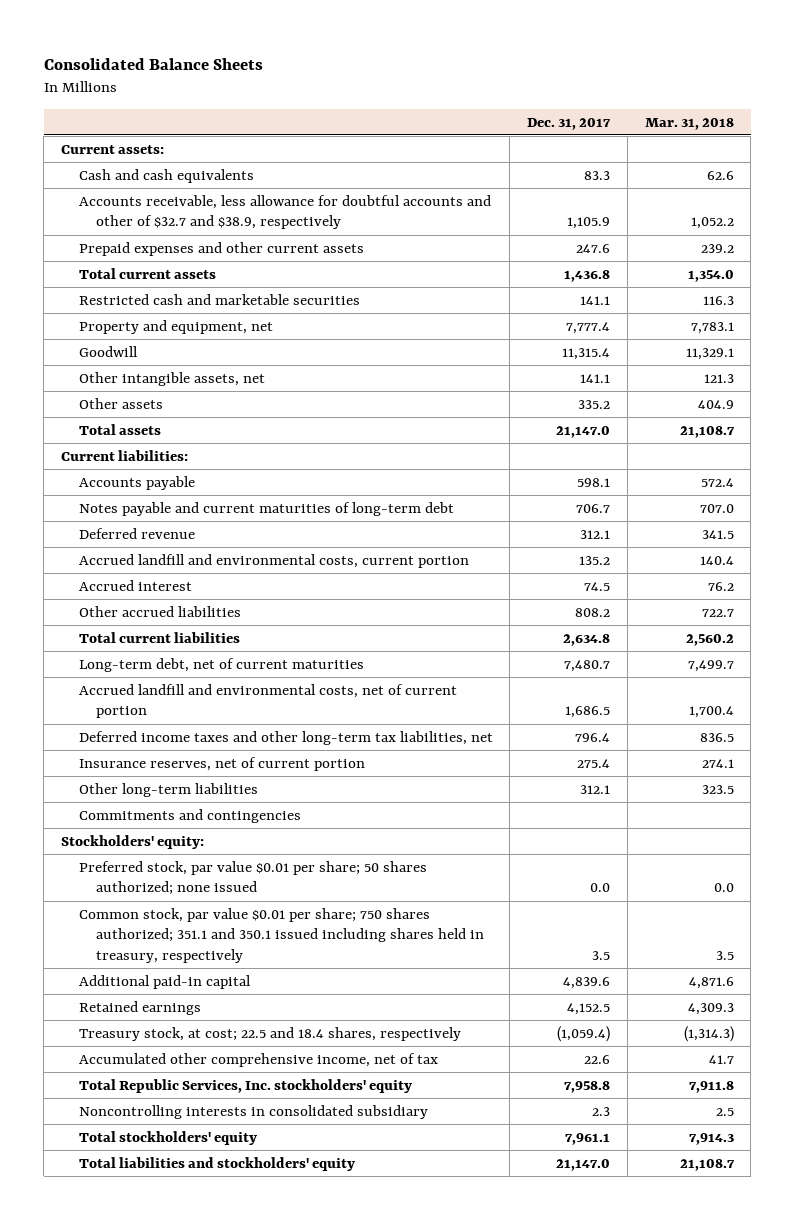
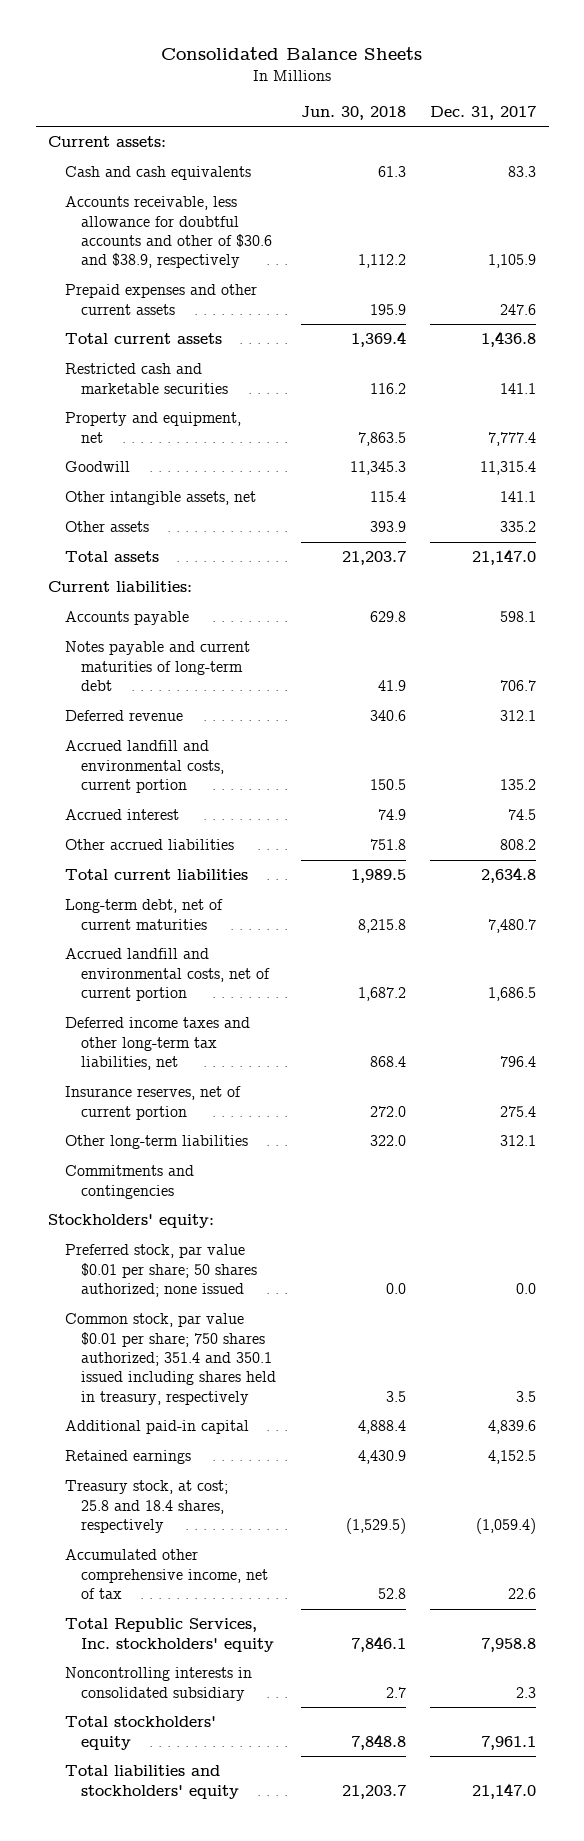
[644,117,734,130] Mar. 31, 2018 -> none
none -> [300,105,406,120] Jun. 30, 2018
[78,194,491,230] Accounts receivable, less allowance for doubtful accounts and other of $32.7 and $38.9, respectively -> [64,196,273,269] Accounts receivable, less allowance for doubtful accounts and other of $30.6 and $38.9, respectively
[78,907,485,964] Common stock, par value $0.01 per share; 750 shares authorized; 351.1 and 350.1 issued including shares held in treasury, respectively -> [64,1313,277,1405] Common stock, par value $0.01 per share; 750 shares authorized; 351.4 and 350.1 issued including shares held in treasury, respectively
[78,1026,461,1041] Treasury stock, at cost; 22.5 and 18.4 shares, respectively -> [64,1480,228,1534] Treasury stock, at cost; 25.8 and 18.4 shares, respectively

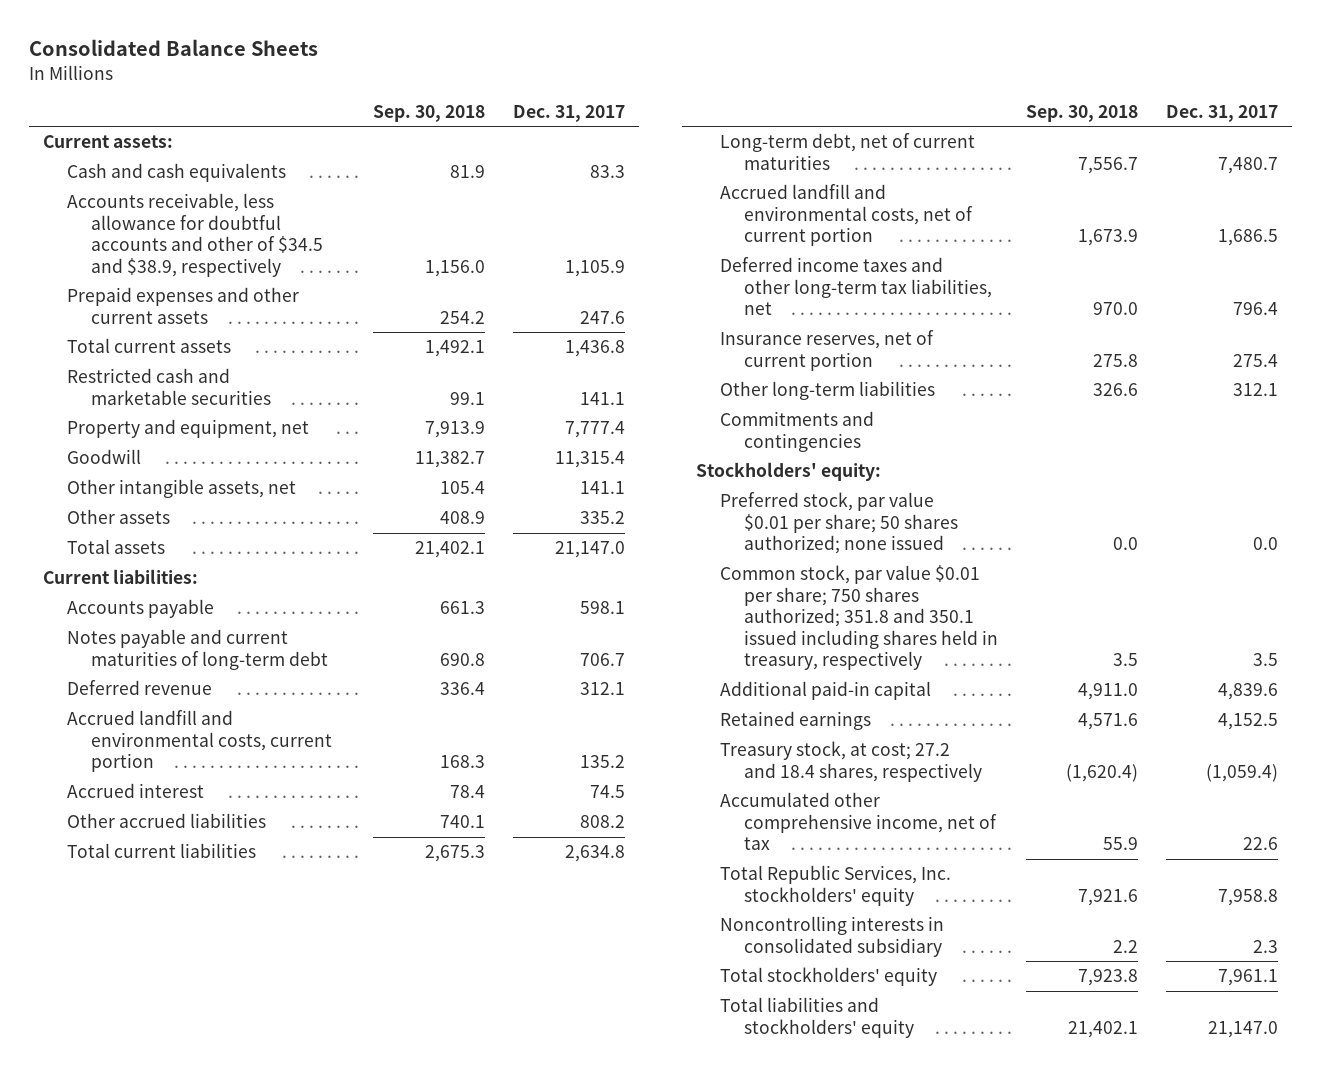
[300,105,406,120] Jun. 30, 2018 -> none
none -> [373,104,486,122] Sep. 30, 2018
[64,196,273,269] Accounts receivable, less allowance for doubtful accounts and other of $30.6 and $38.9, respectively -> [67,193,324,277] Accounts receivable, less allowance for doubtful accounts and other of $34.5 and $38.9, respectively
[64,1313,277,1405] Common stock, par value $0.01 per share; 750 shares authorized; 351.4 and 350.1 issued including shares held in treasury, respectively -> [719,565,998,671] Common stock, par value $0.01 per share; 750 shares authorized; 351.8 and 350.1 issued including shares held in treasury, respectively
[64,1480,228,1534] Treasury stock, at cost; 25.8 and 18.4 shares, respectively -> [719,741,982,782] Treasury stock, at cost; 27.2 and 18.4 shares, respectively

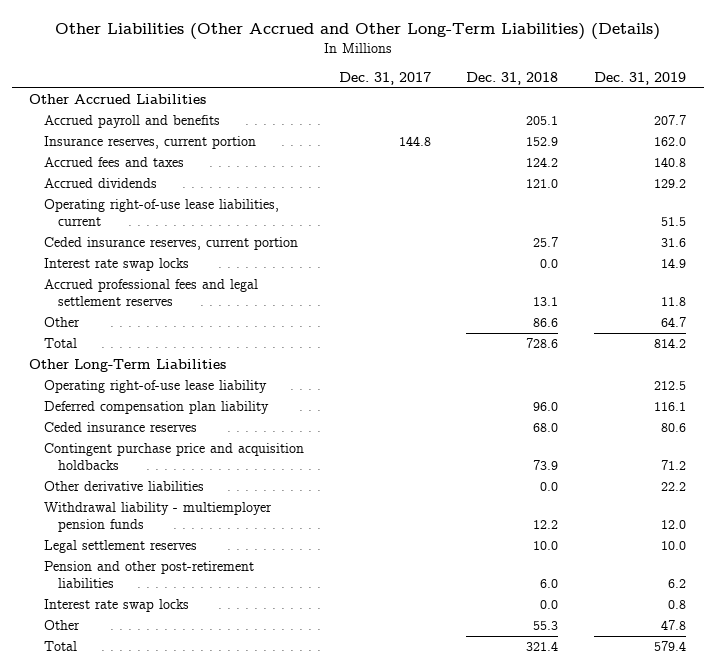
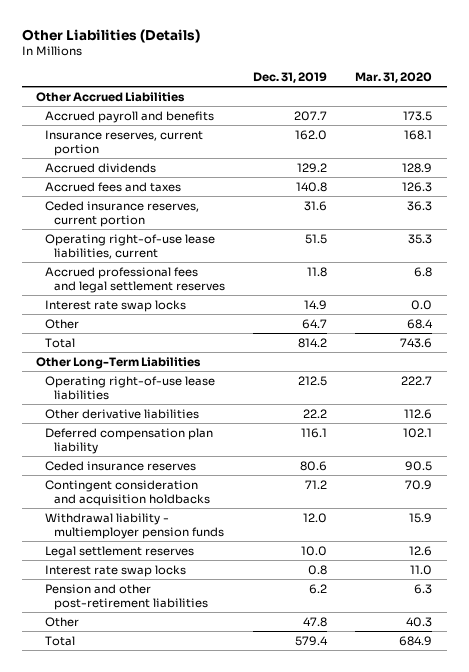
[54,22,660,40] Other Liabilities (Other Accrued and Other Long-Term Liabilities) (Details) -> [21,28,200,43] Other Liabilities (Details)
[339,71,432,85] Dec. 31, 2017 -> none
[466,71,559,85] Dec. 31, 2018 -> none
none -> [355,71,433,83] Mar. 31, 2020
[43,157,184,168] Accrued fees and taxes -> [44,181,181,192] Accrued fees and taxes
[43,199,279,227] Operating right-of-use lease liabilities, current -> [44,233,215,259] Operating right-of-use lease liabilities, current
[43,258,189,272] Interest rate swap locks -> [44,299,186,312] Interest rate swap locks
[43,380,267,394] Operating right-of-use lease liability -> [44,375,215,400] Operating right-of-use lease liabilities
[43,481,204,492] Other derivative liabilities -> [44,408,199,419] Other derivative liabilities
[43,443,304,471] Contingent purchase price and acquisition holdbacks -> [44,479,210,506] Contingent consideration and acquisition holdbacks
[43,561,254,589] Pension and other post-retirement liabilities -> [44,583,208,610] Pension and other post-retirement liabilities

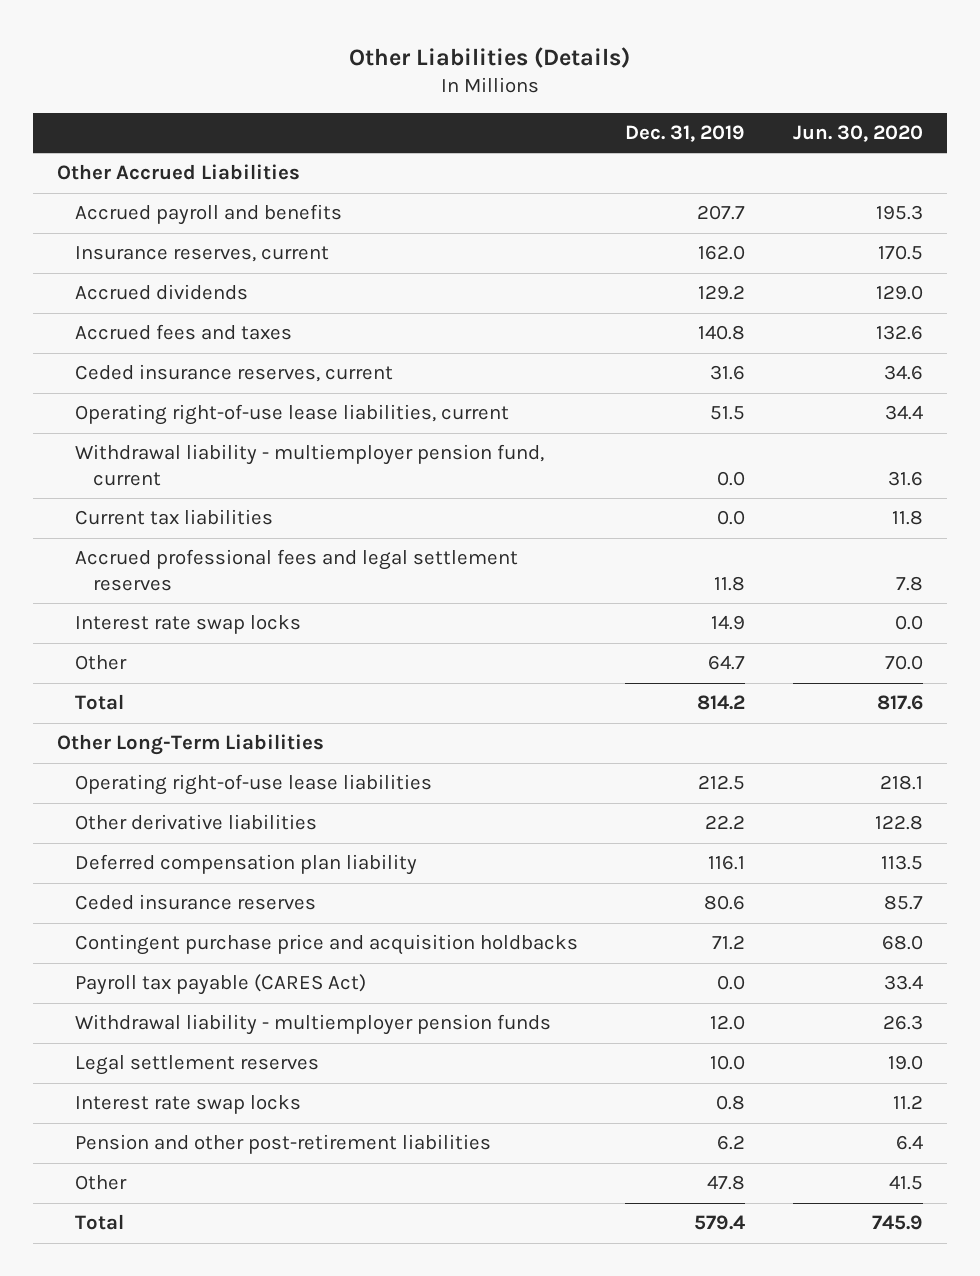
[355,71,433,83] Mar. 31, 2020 -> none
none -> [792,125,923,143] Jun. 30, 2020
[44,129,203,156] Insurance reserves, current portion -> [75,246,330,263] Insurance reserves, current
[44,200,199,227] Ceded insurance reserves, current portion -> [75,364,394,383] Ceded insurance reserves, current
none -> [75,444,545,486] Withdrawal liability - multiemployer pension fund, current
none -> [75,509,274,526] Current tax liabilities
[44,479,210,506] Contingent consideration and acquisition holdbacks -> [75,934,579,956] Contingent purchase price and acquisition holdbacks
none -> [75,974,367,996] Payroll tax payable (CARES Act)

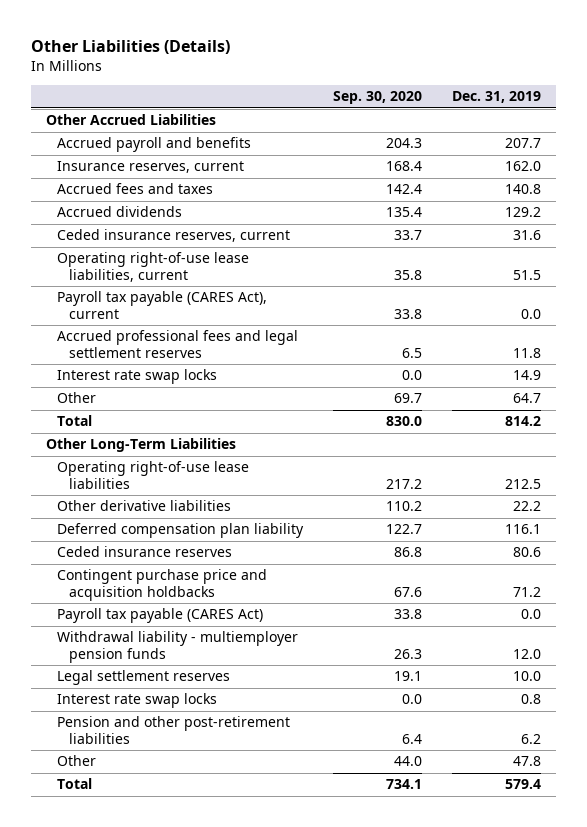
[792,125,923,143] Jun. 30, 2020 -> none
none -> [333,91,423,105] Sep. 30, 2020
[75,284,249,301] Accrued dividends -> [57,206,183,218] Accrued dividends
[75,509,274,526] Current tax liabilities -> none
[75,444,545,486] Withdrawal liability - multiemployer pension fund, current -> [57,291,268,319] Payroll tax payable (CARES Act), current

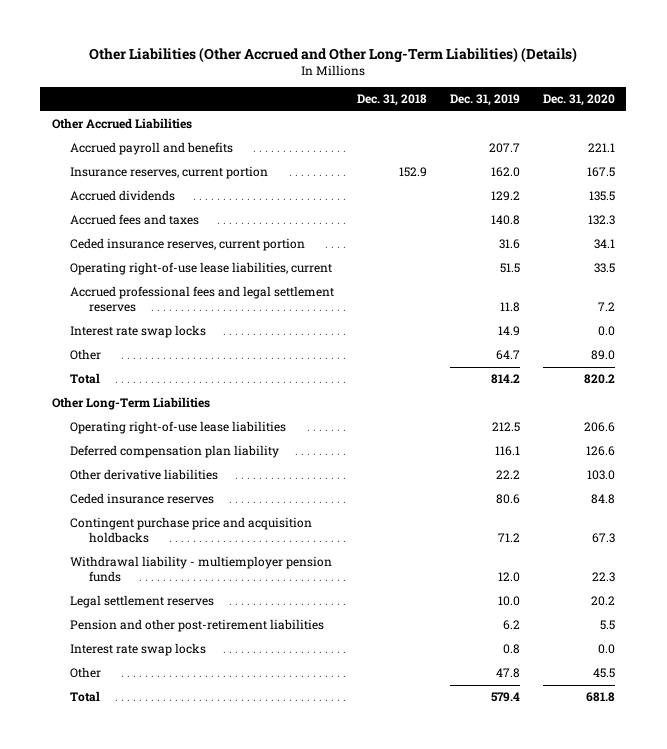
[30,40,230,55] Other Liabilities (Details) -> [89,47,578,64] Other Liabilities (Other Accrued and Other Long-Term Liabilities) (Details)
[333,91,423,105] Sep. 30, 2020 -> none
none -> [357,94,428,107] Dec. 31, 2018
none -> [542,94,615,107] Dec. 31, 2020
[57,161,245,174] Insurance reserves, current -> [70,166,269,180] Insurance reserves, current portion
[57,183,214,195] Accrued fees and taxes -> [70,214,200,226] Accrued fees and taxes
[57,229,291,243] Ceded insurance reserves, current -> [70,238,306,252] Ceded insurance reserves, current portion
[57,291,268,319] Payroll tax payable (CARES Act), current -> none
[57,500,232,512] Other derivative liabilities -> [70,469,219,481] Other derivative liabilities
[57,608,264,624] Payroll tax payable (CARES Act) -> none
[57,693,218,709] Interest rate swap locks -> [70,643,207,657] Interest rate swap locks

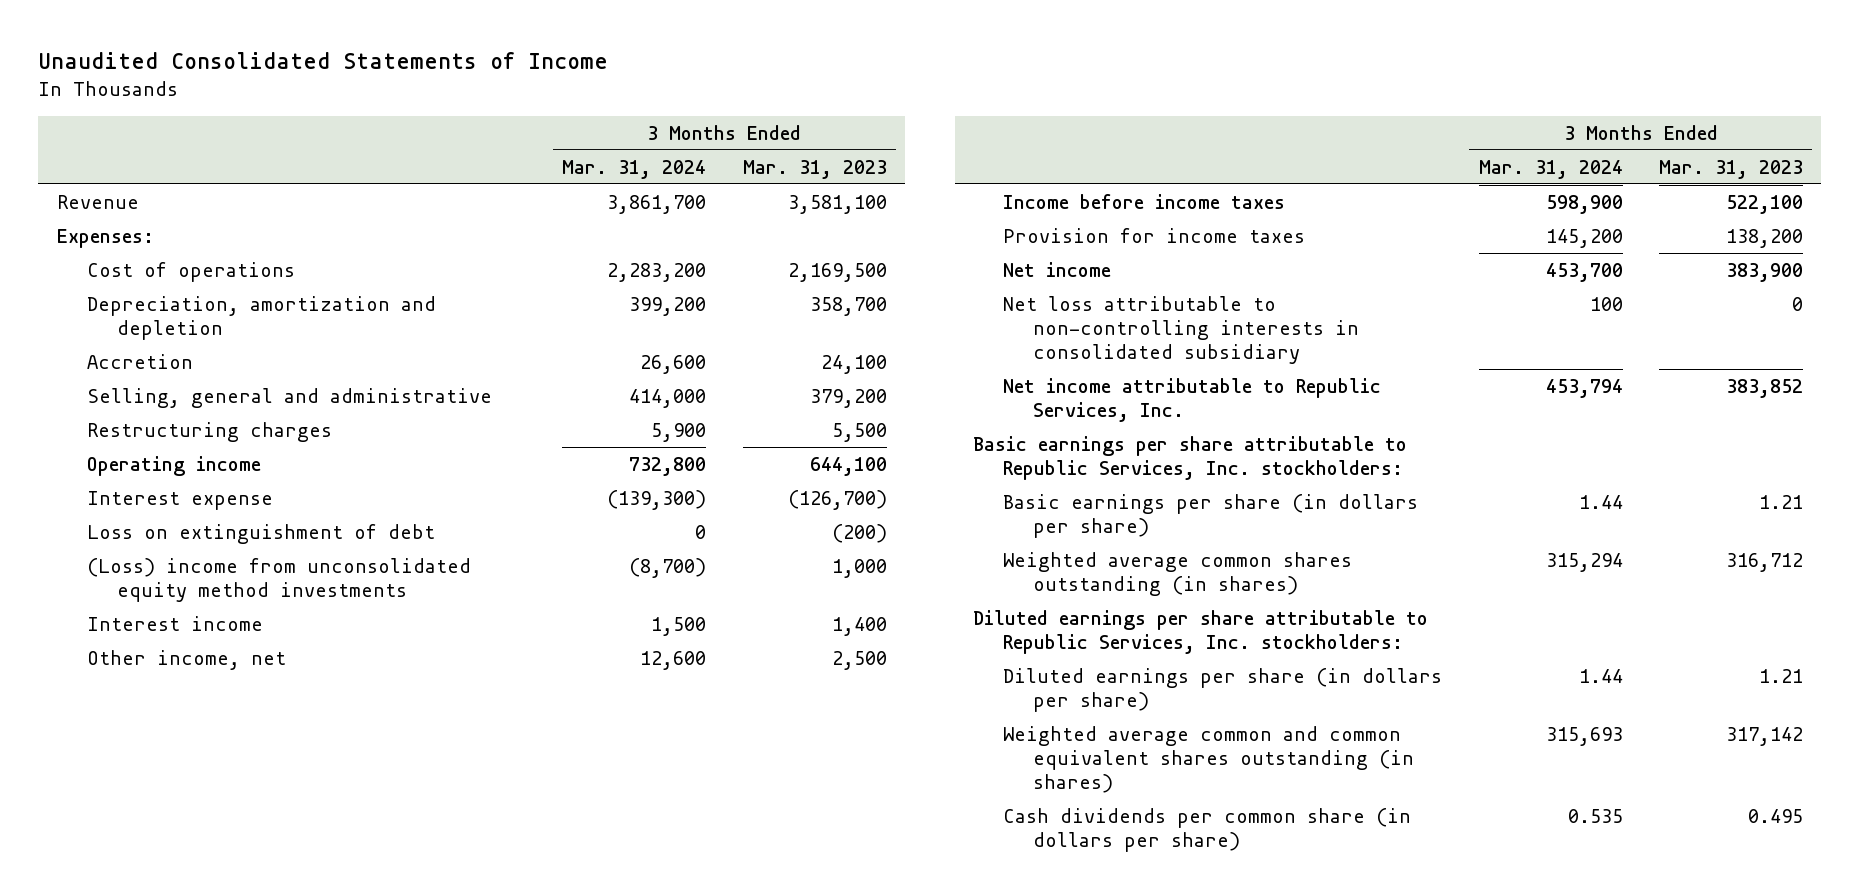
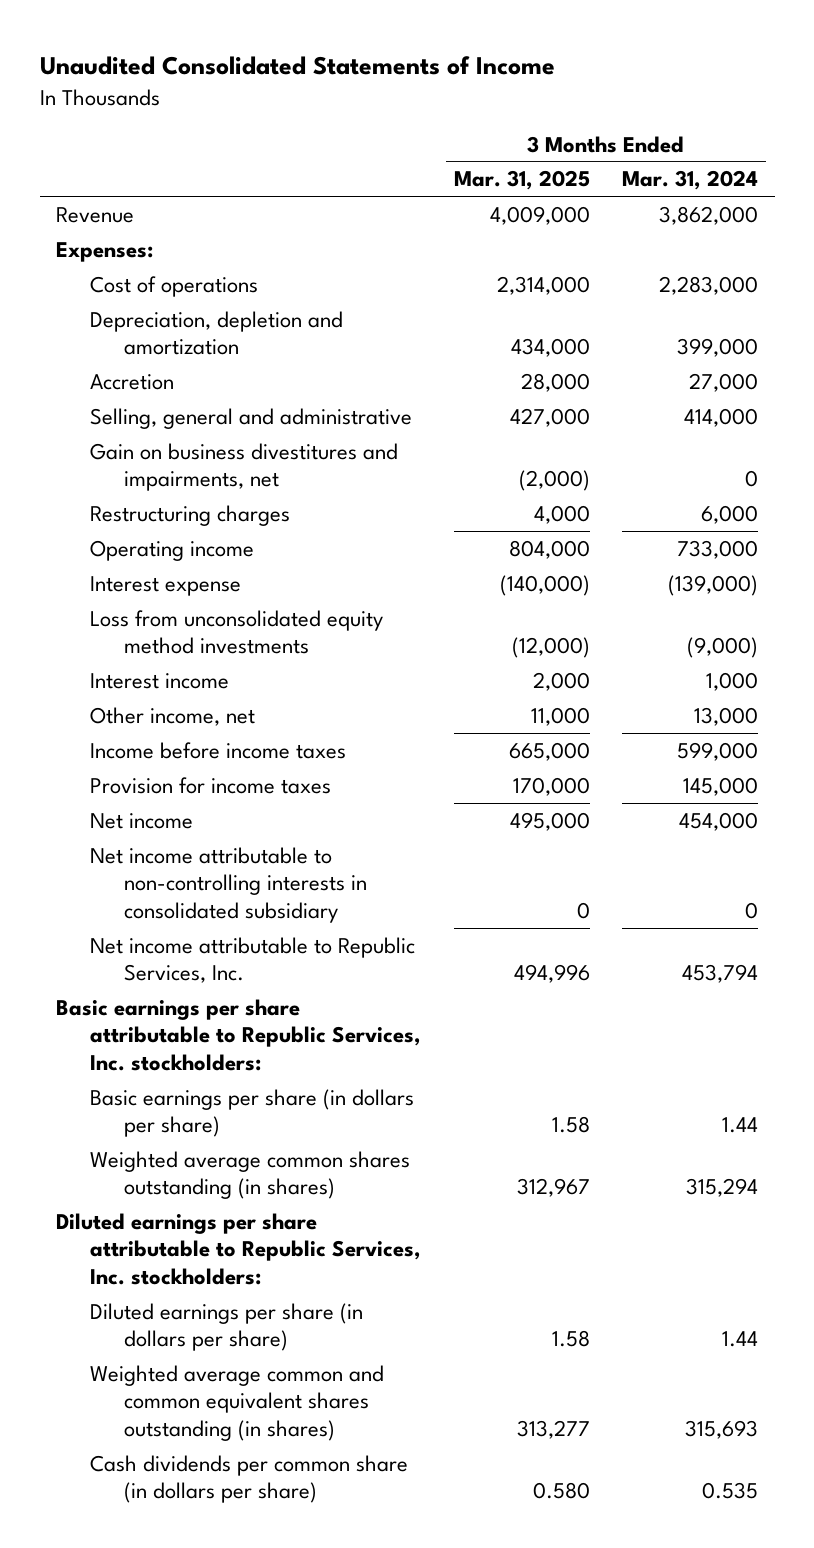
[742,159,887,179] Mar. 31, 2023 -> none
none -> [453,170,590,191] Mar. 31, 2025
[607,194,707,214] 3,861,700 -> [659,205,759,225] 3,862,000
[607,262,707,282] 2,283,200 -> [659,275,759,295] 2,283,000
[86,295,436,340] Depreciation, amortization and depletion -> [90,310,344,356] Depreciation, depletion and amortization
[629,296,707,316] 399,200 -> [677,338,759,358] 399,000
[640,354,707,374] 26,600 -> [689,372,759,392] 27,000
[86,523,435,544] Loss on extinguishment of debt -> none
none -> [90,442,399,492] Gain on business divestitures and impairments, net
[651,422,707,442] 5,900 -> [701,504,759,524] 6,000
[629,456,707,476] 732,800 -> [677,539,759,559] 733,000
[607,489,707,510] (139,300) -> [668,574,759,596] (139,000)
[86,557,471,602] (Loss) income from unconsolidated equity method investments -> [90,609,384,655] Loss from unconsolidated equity method investments
[629,557,707,578] (8,700) -> [687,637,759,659] (9,000)
[651,616,707,636] 1,500 -> [706,671,759,691] 1,000
[640,650,707,670] 12,600 -> [694,706,759,726] 13,000
[1545,194,1623,214] 598,900 -> [677,741,759,761] 599,000
[1545,228,1623,248] 145,200 -> [683,776,759,796] 145,000
[1545,262,1623,282] 453,700 -> [679,811,759,831] 454,000
[1003,295,1360,364] Net loss attributable to non-controlling interests in consolidated subsidiary -> [90,846,368,923] Net income attributable to non-controlling interests in consolidated subsidiary
[1589,296,1623,311] 100 -> [745,901,759,919] 0

